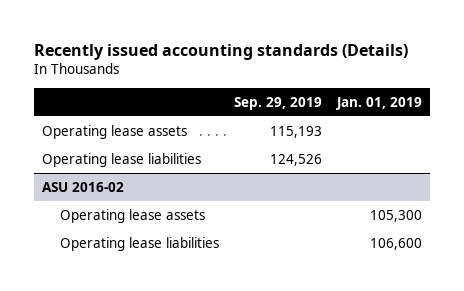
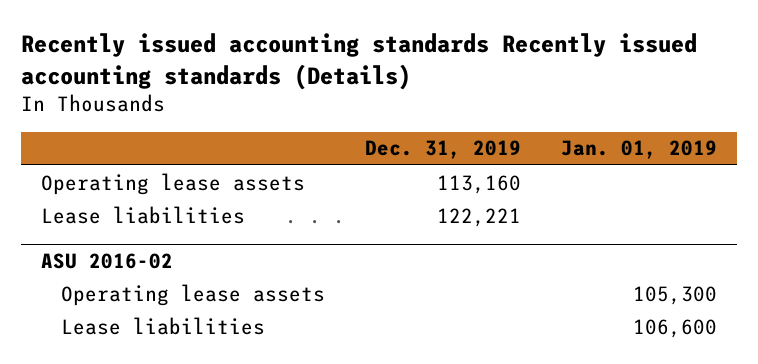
[34,43,409,60] Recently issued accounting standards (Details) -> [20,33,697,90] Recently issued accounting standards Recently issued accounting standards (Details)
[234,96,323,110] Sep. 29, 2019 -> none
none -> [365,140,522,160] Dec. 31, 2019
[41,152,201,167] Operating lease liabilities -> [40,205,245,224] Lease liabilities
[60,236,220,251] Operating lease liabilities -> [61,316,266,335] Lease liabilities

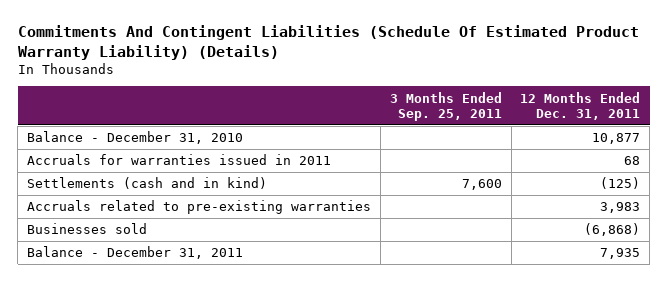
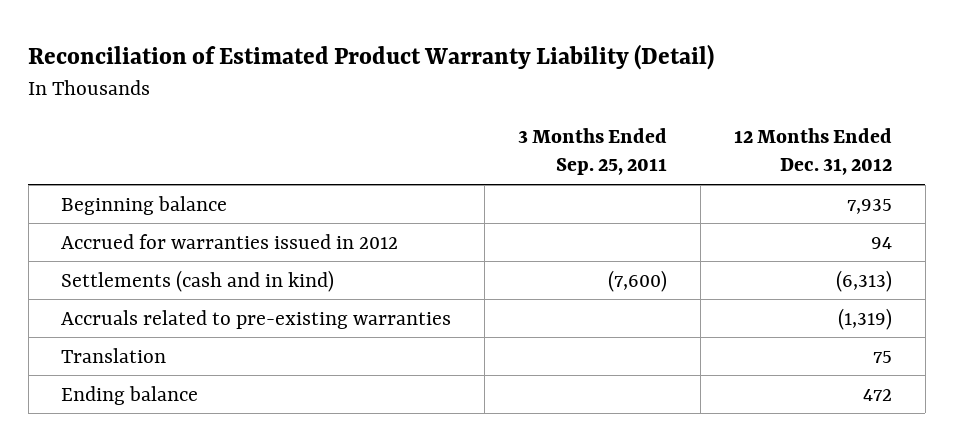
[17,25,639,60] Commitments And Contingent Liabilities (Schedule Of Estimated Product Warranty Liability) (Details) -> [28,43,715,70] Reconciliation of Estimated Product Warranty Liability (Detail)
[520,91,641,120] 12 Months Ended Dec. 31, 2011 -> none
none -> [733,128,892,176] 12 Months Ended Dec. 31, 2012
[27,131,244,145] Balance - December 31, 2010 -> [61,195,228,215] Beginning balance
[27,154,332,166] Accruals for warranties issued in 2011 -> [61,233,399,249] Accrued for warranties issued in 2012
[461,179,502,191] 7,600 -> [608,269,668,292] (7,600)
[27,223,148,235] Businesses sold -> none
none -> [61,347,167,363] Translation
[27,246,244,260] Balance - December 31, 2011 -> [61,385,199,405] Ending balance

